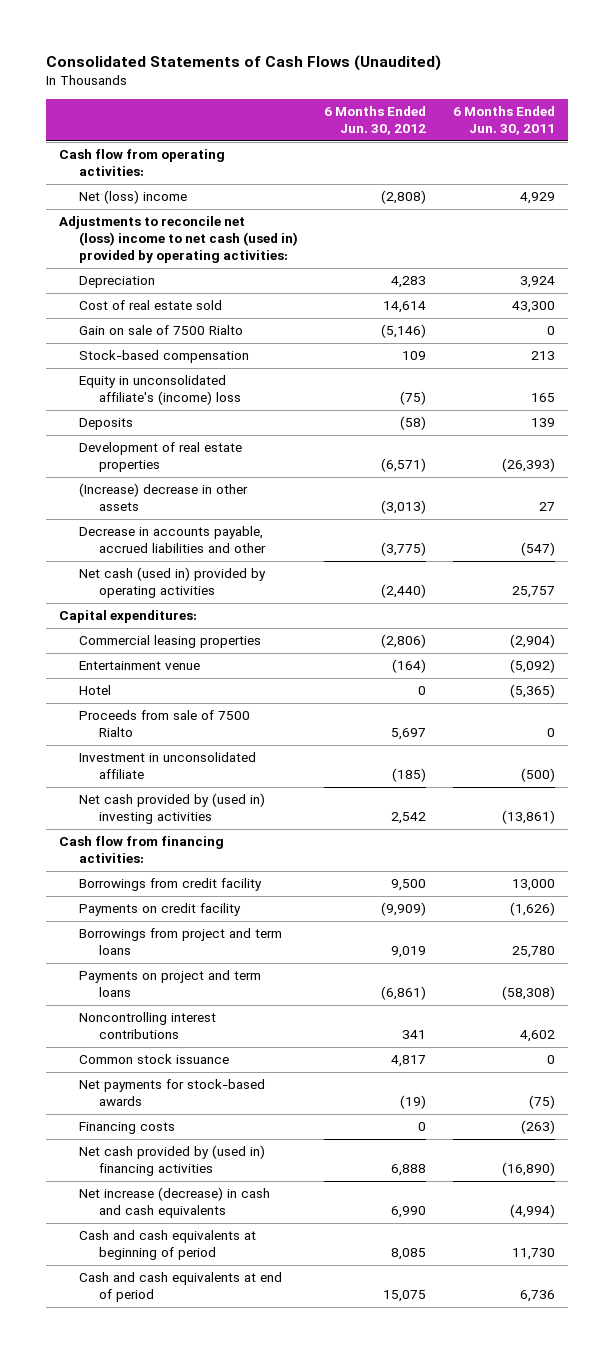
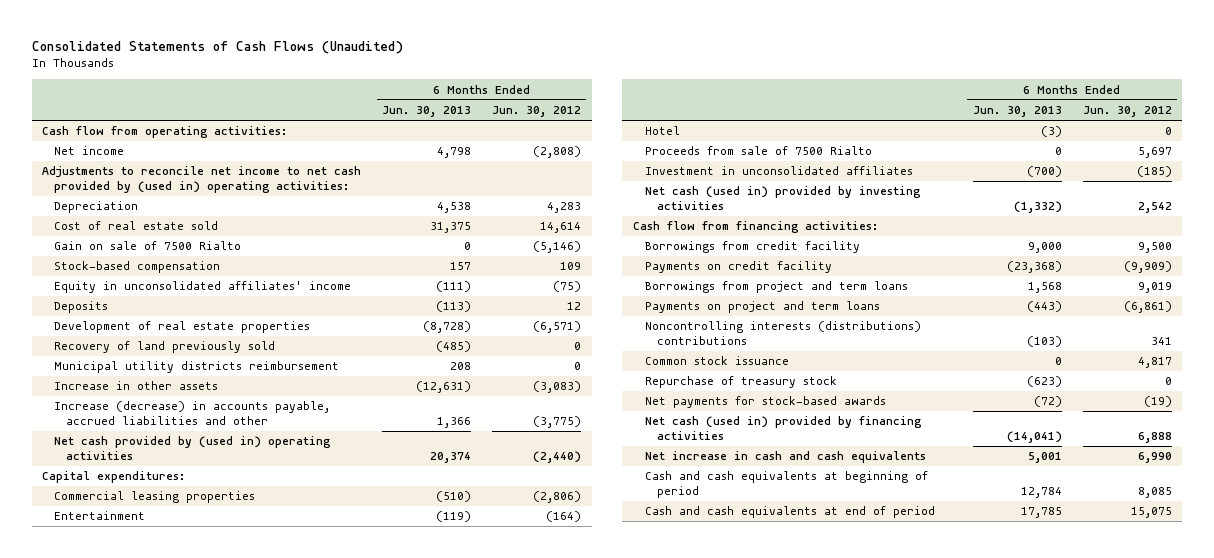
[452,106,555,136] 6 Months Ended Jun. 30, 2011 -> none
none -> [382,106,472,118] Jun. 30, 2013
[78,190,187,205] Net (loss) income -> [54,146,125,156] Net income
[59,216,298,264] Adjustments to reconcile net (loss) income to net cash (used in) provided by operating activities: -> [42,166,362,193] Adjustments to reconcile net income to net cash provided by (used in) operating activities:
[78,375,241,406] Equity in unconsolidated affiliate's (income) loss -> [54,281,352,294] Equity in unconsolidated affiliates' income
[400,416,427,431] (58) -> [567,302,582,311] 12
none -> [54,341,276,354] Recovery of land previously sold
none -> [54,361,340,374] Municipal utility districts reimbursement
[78,483,248,512] (Increase) decrease in other assets -> [54,381,219,391] Increase in other assets
[381,500,427,515] (3,013) -> [533,381,582,394] (3,083)
[78,526,266,554] Decrease in accounts payable, accrued liabilities and other -> [54,401,331,425] Increase (decrease) in accounts payable, accrued liabilities and other
[78,567,266,599] Net cash (used in) provided by operating activities -> [54,436,332,460] Net cash provided by (used in) operating activities
[78,661,200,671] Entertainment venue -> [54,511,146,521] Entertainment
[78,752,256,780] Investment in unconsolidated affiliate -> [644,166,913,176] Investment in unconsolidated affiliates
[78,793,265,825] Net cash provided by (used in) investing activities -> [644,186,921,210] Net cash (used in) provided by investing activities
[78,1012,216,1040] Noncontrolling interest contributions -> [644,321,921,345] Noncontrolling interests (distributions) contributions
none -> [644,376,837,389] Repurchase of treasury stock
[78,1122,175,1135] Financing costs -> none
[78,1145,265,1177] Net cash provided by (used in) financing activities -> [644,416,922,440] Net cash (used in) provided by financing activities
[78,1187,270,1219] Net increase (decrease) in cash and cash equivalents -> [644,451,926,464] Net increase in cash and cash equivalents

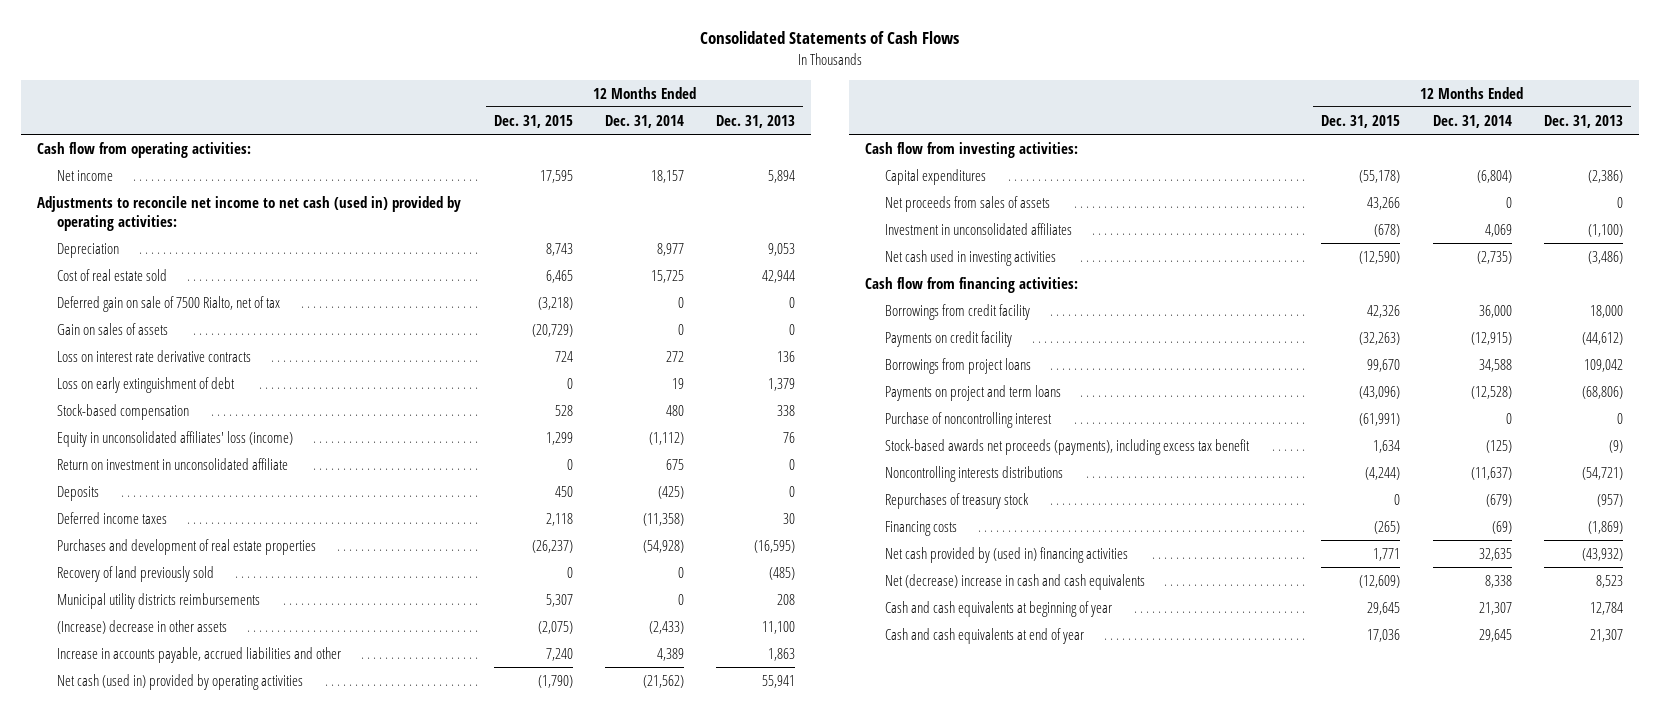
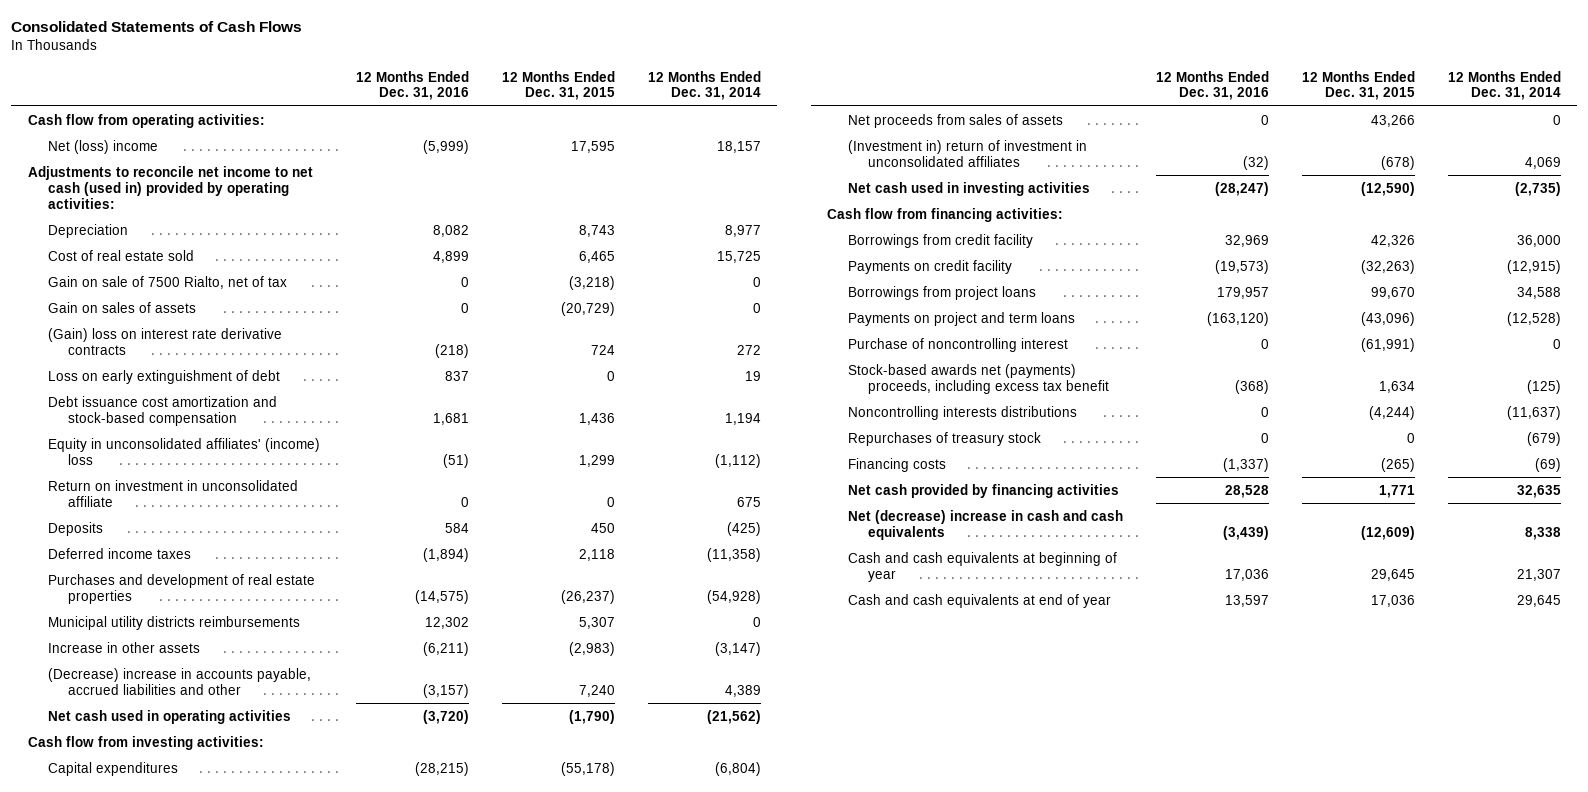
[716,114,796,128] Dec. 31, 2013 -> none
none -> [355,70,469,101] 12 Months Ended Dec. 31, 2016
[57,169,114,181] Net income -> [47,139,158,154] Net (loss) income
[57,295,281,312] Deferred gain on sale of 7500 Rialto, net of tax -> [47,275,287,289] Gain on sale of 7500 Rialto, net of tax
[57,349,252,362] Loss on interest rate derivative contracts -> [47,327,282,355] (Gain) loss on interest rate derivative contracts
[57,403,190,420] Stock-based compensation -> none
none -> [47,395,277,426] Debt issuance cost amortization and stock-based compensation
[57,430,294,447] Equity in unconsolidated affiliates' loss (income) -> [47,437,320,465] Equity in unconsolidated affiliates' (income) loss
[57,565,215,582] Recovery of land previously sold -> none
[57,619,228,634] (Increase) decrease in other assets -> [47,641,200,653] Increase in other assets
[537,620,573,634] (2,075) -> [568,641,615,656] (2,983)
[649,620,685,634] (2,433) -> [714,641,761,656] (3,147)
[57,646,342,663] Increase in accounts payable, accrued liabilities and other -> [47,667,311,695] (Decrease) increase in accounts payable, accrued liabilities and other
[57,673,304,690] Net cash (used in) provided by operating activities -> [47,709,291,724] Net cash used in operating activities
[884,222,1072,235] Investment in unconsolidated affiliates -> [847,139,1087,167] (Investment in) return of investment in unconsolidated affiliates
[884,438,1250,455] Stock-based awards net proceeds (payments), including excess tax benefit -> [847,363,1109,394] Stock-based awards net (payments) proceeds, including excess tax benefit
[884,546,1128,563] Net cash provided by (used in) financing activities -> [847,483,1119,498] Net cash provided by financing activities

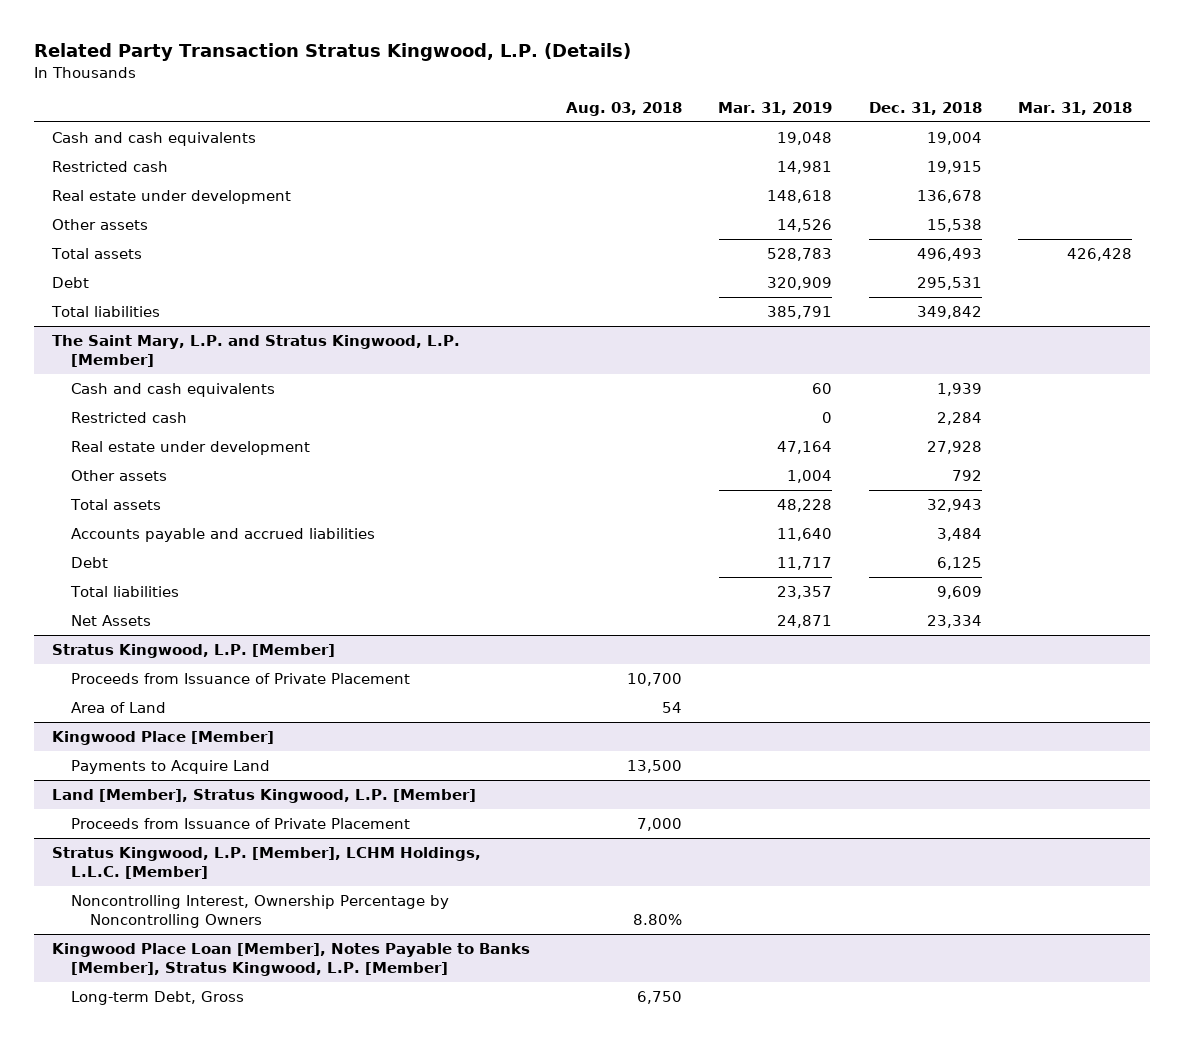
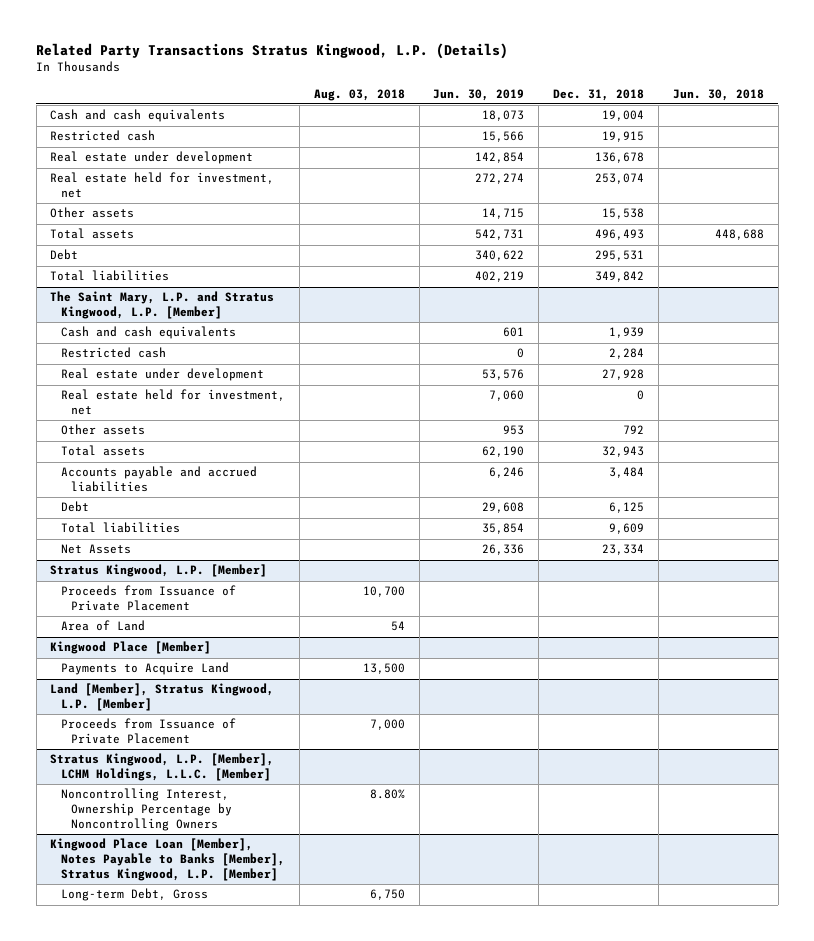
[33,43,631,62] Related Party Transaction Stratus Kingwood, L.P. (Details) -> [36,42,509,59] Related Party Transactions Stratus Kingwood, L.P. (Details)
[718,101,833,115] Mar. 31, 2019 -> none
[1018,101,1133,115] Mar. 31, 2018 -> none
none -> [433,88,525,101] Jun. 30, 2019
none -> [673,88,765,101] Jun. 30, 2018
none -> [50,172,275,199] Real estate held for investment, net
none -> [60,389,285,416] Real estate held for investment, net

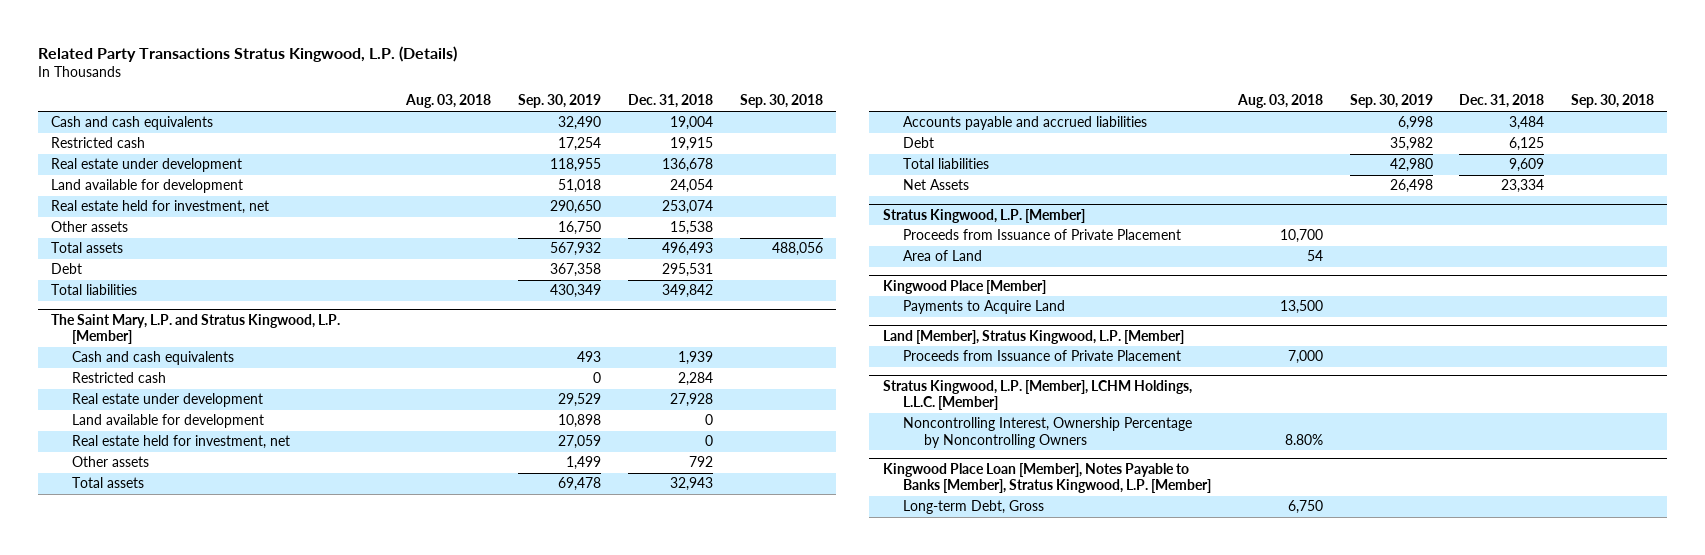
[433,88,525,101] Jun. 30, 2019 -> none
[673,88,765,101] Jun. 30, 2018 -> none
none -> [518,94,602,109] Sep. 30, 2019
none -> [739,94,823,109] Sep. 30, 2018
none -> [51,179,244,194] Land available for development
none -> [71,414,264,429] Land available for development

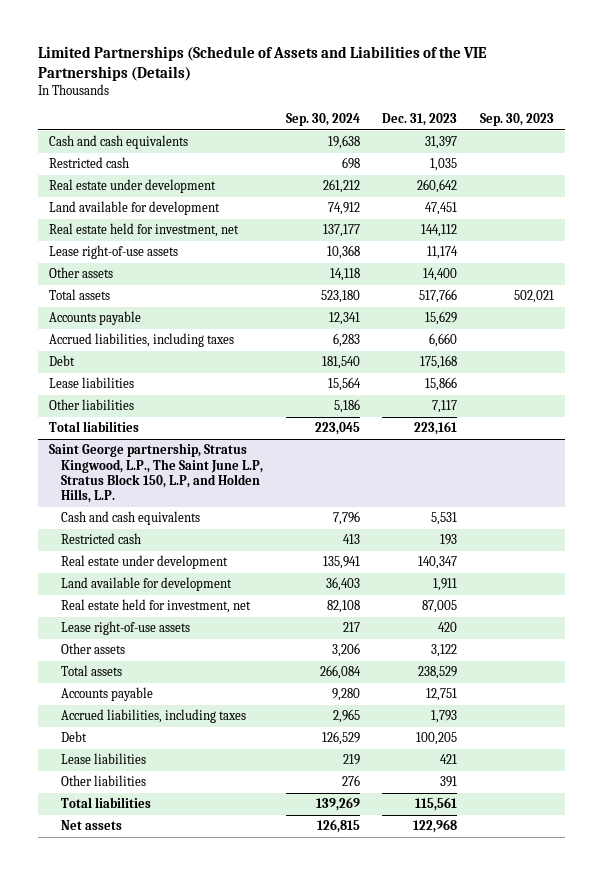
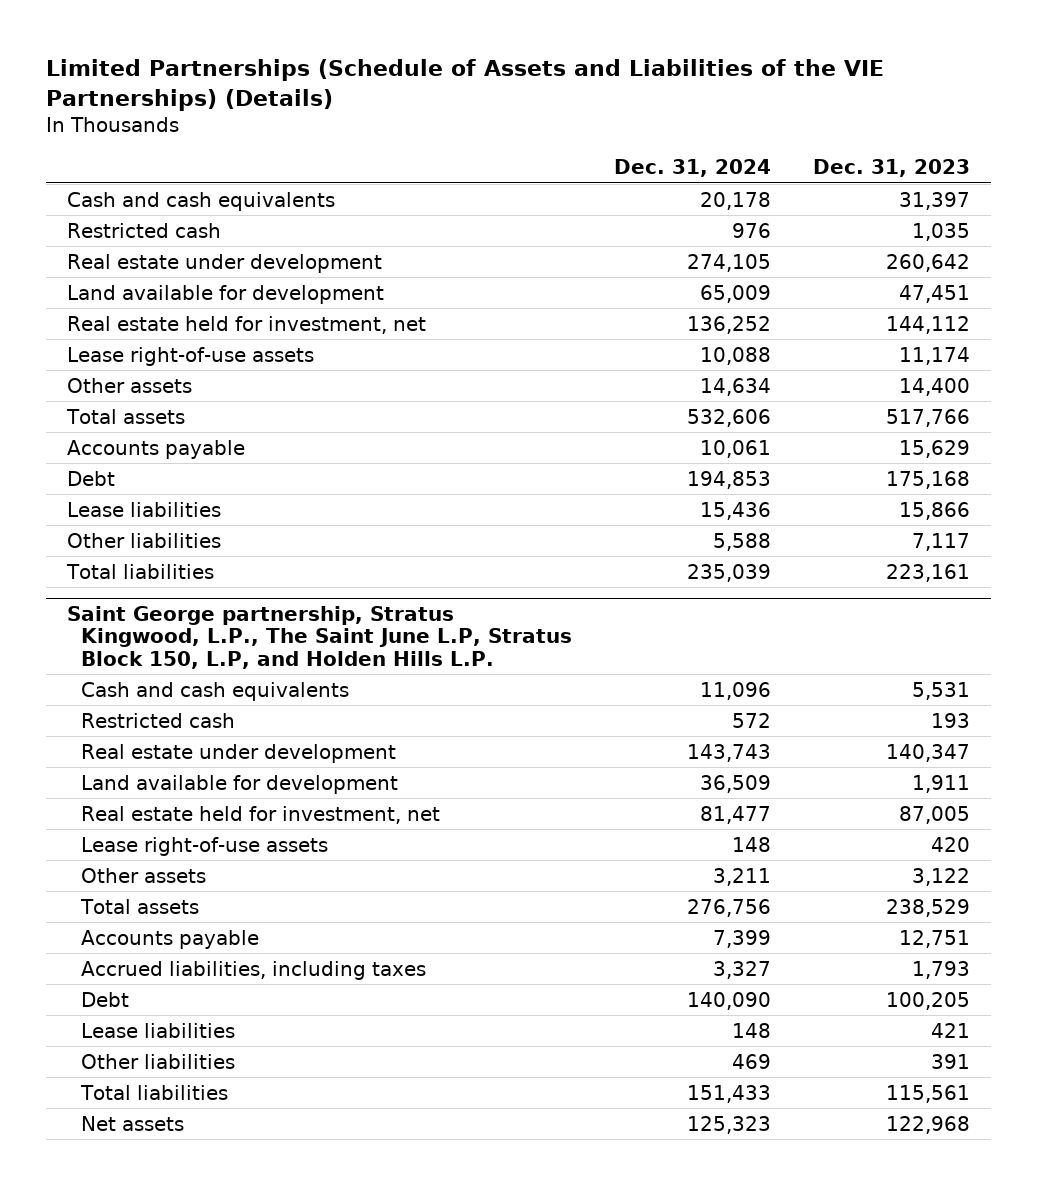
[37,45,487,81] Limited Partnerships (Schedule of Assets and Liabilities of the VIE Partnerships (Details) -> [45,58,884,111] Limited Partnerships (Schedule of Assets and Liabilities of the VIE Partnerships) (Details)
[285,112,360,126] Sep. 30, 2024 -> none
[479,112,554,126] Sep. 30, 2023 -> none
none -> [613,158,771,177] Dec. 31, 2024
[49,333,235,348] Accrued liabilities, including taxes -> none
[49,443,263,504] Saint George partnership, Stratus Kingwood, L.P., The Saint June L.P, Stratus Block 150, L.P, and Holden Hills, L.P. -> [66,605,572,669] Saint George partnership, Stratus Kingwood, L.P., The Saint June L.P, Stratus Block 150, L.P, and Holden Hills L.P.

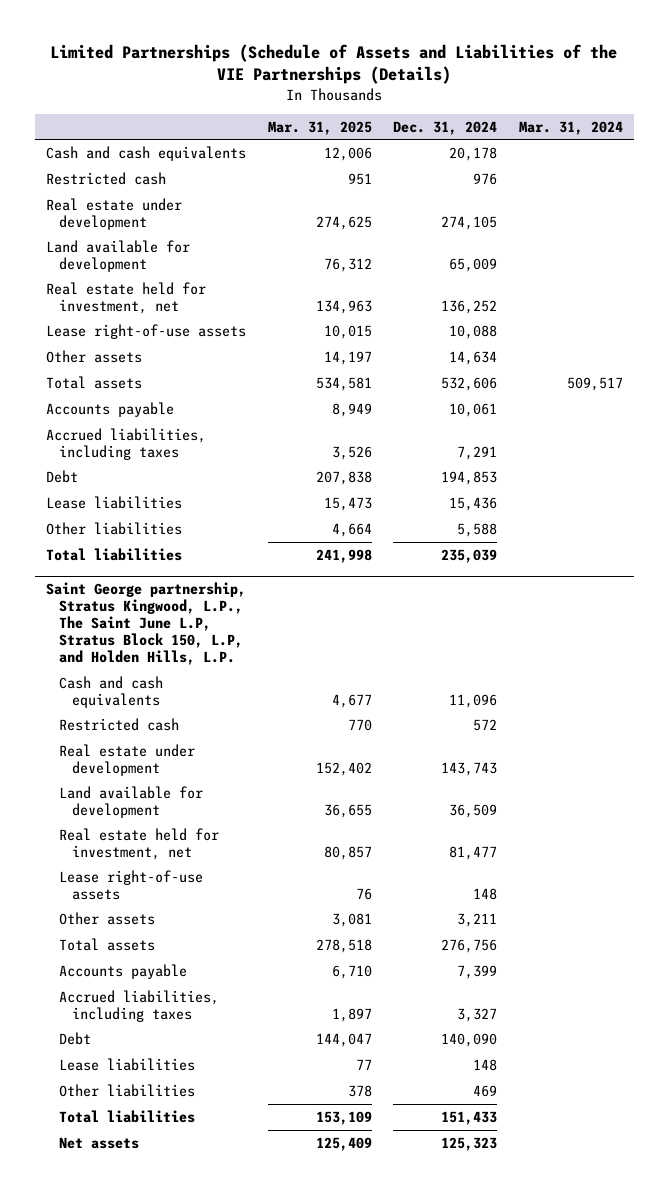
[45,58,884,111] Limited Partnerships (Schedule of Assets and Liabilities of the VIE Partnerships) (Details) -> [50,43,618,85] Limited Partnerships (Schedule of Assets and Liabilities of the VIE Partnerships (Details)
[813,158,971,177] Dec. 31, 2023 -> none
none -> [267,120,372,135] Mar. 31, 2025
none -> [518,120,623,135] Mar. 31, 2024
none -> [46,427,207,460] Accrued liabilities, including taxes
[66,605,572,669] Saint George partnership, Stratus Kingwood, L.P., The Saint June L.P, Stratus Block 150, L.P, and Holden Hills L.P. -> [46,582,247,666] Saint George partnership, Stratus Kingwood, L.P., The Saint June L.P, Stratus Block 150, L.P, and Holden Hills, L.P.

